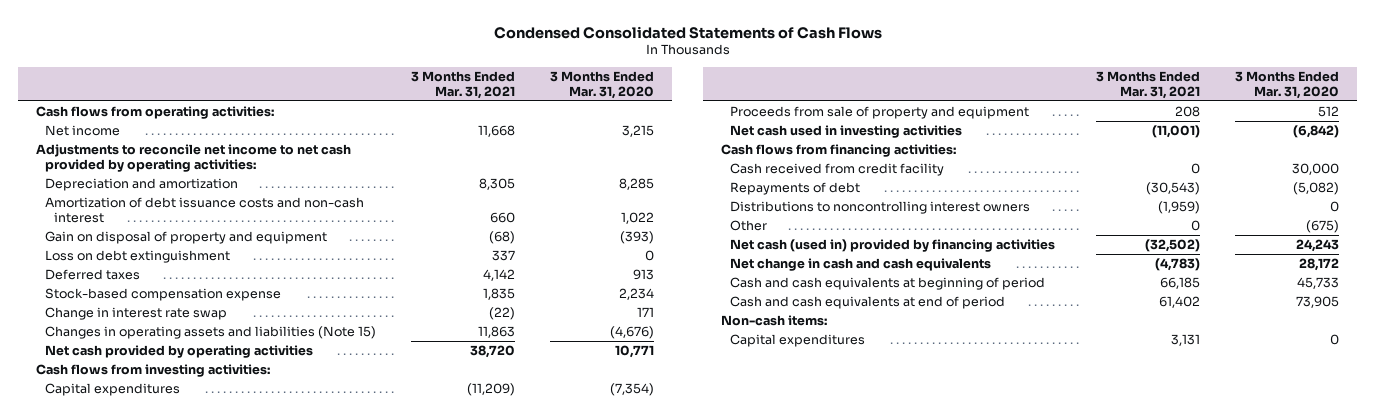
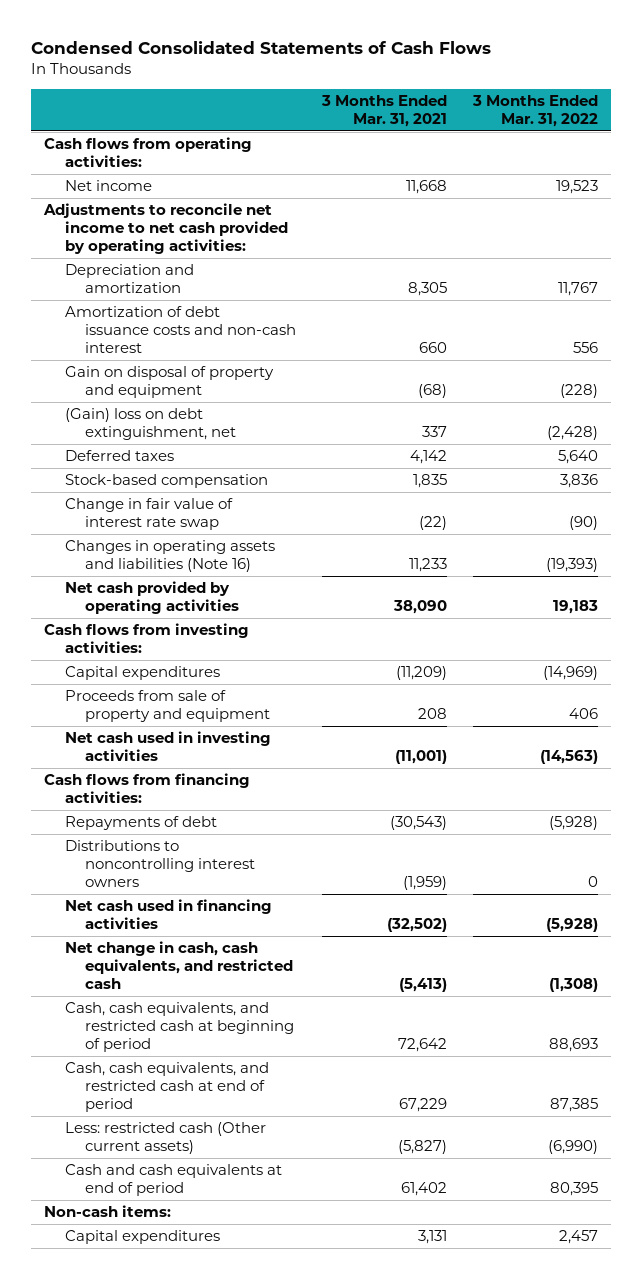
[550,71,655,99] 3 Months Ended Mar. 31, 2020 -> none
none -> [472,94,599,128] 3 Months Ended Mar. 31, 2022
[44,250,230,264] Loss on debt extinguishment -> [64,408,237,441] (Gain) loss on debt extinguishment, net
[44,288,281,302] Stock-based compensation expense -> [64,474,268,489] Stock-based compensation
[44,307,227,321] Change in interest rate swap -> [64,498,233,531] Change in fair value of interest rate swap
[44,326,376,340] Changes in operating assets and liabilities (Note 15) -> [64,540,275,573] Changes in operating assets and liabilities (Note 16)
[478,326,516,339] 11,863 -> [409,558,448,573] 11,233
[470,345,516,359] 38,720 -> [393,600,448,615] 38,090
[729,163,944,177] Cash received from credit facility -> none
[729,220,767,232] Other -> none
[729,239,1055,253] Net cash (used in) provided by financing activities -> [64,899,272,930] Net cash used in financing activities
[729,258,991,272] Net change in cash and cash equivalents -> [64,941,294,990] Net change in cash, cash equivalents, and restricted cash
[1155,258,1201,272] (4,783) -> [399,978,448,993] (5,413)
[729,277,1045,291] Cash and cash equivalents at beginning of period -> [64,1002,295,1053] Cash, cash equivalents, and restricted cash at beginning of period
[1160,277,1201,290] 66,185 -> [398,1038,448,1053] 72,642
none -> [64,1062,269,1113] Cash, cash equivalents, and restricted cash at end of period
none -> [64,1122,266,1155] Less: restricted cash (Other current assets)

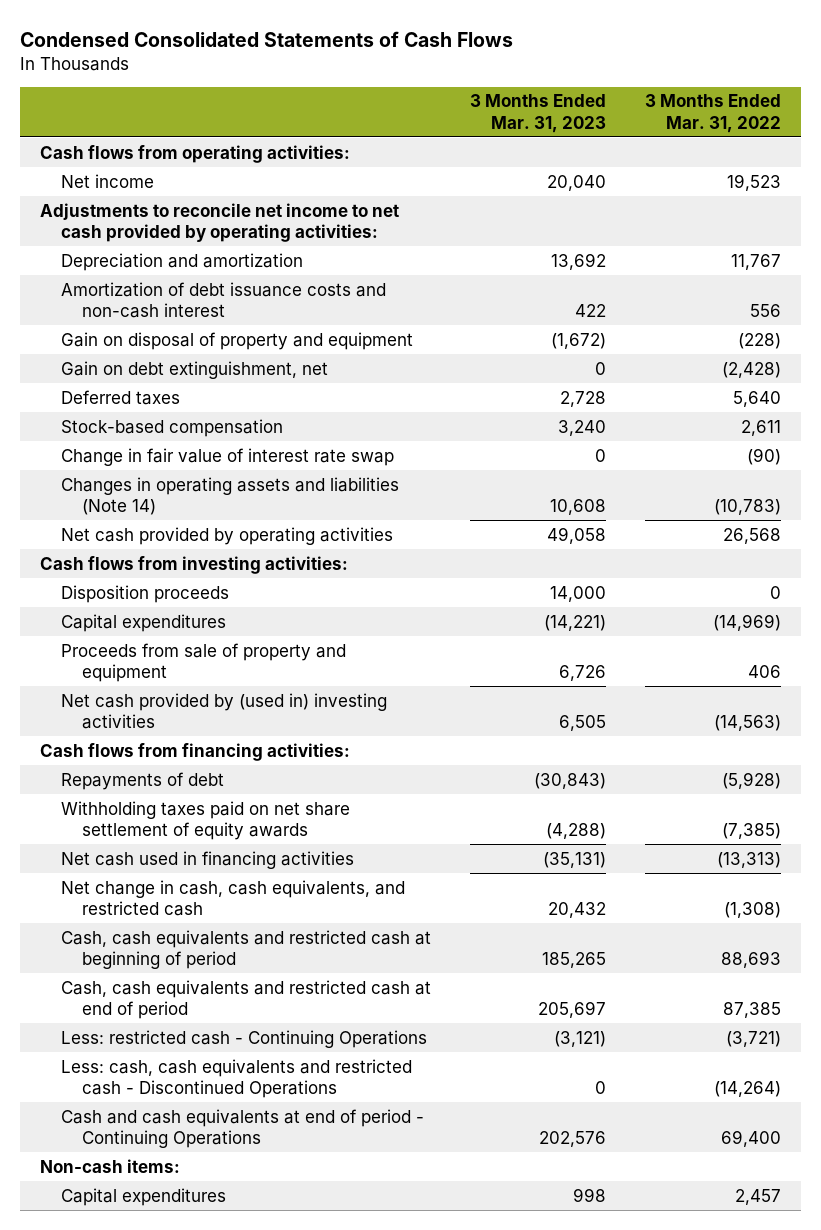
[321,94,448,128] 3 Months Ended Mar. 31, 2021 -> none
none -> [470,94,607,133] 3 Months Ended Mar. 31, 2023
[64,408,237,441] (Gain) loss on debt extinguishment, net -> [61,360,329,379] Gain on debt extinguishment, net
[560,474,599,489] 3,836 -> [741,419,782,436] 2,611
[64,540,275,573] Changes in operating assets and liabilities (Note 16) -> [61,476,400,515] Changes in operating assets and liabilities (Note 14)
[546,558,599,573] (19,393) -> [714,498,782,515] (10,783)
[553,600,599,615] 19,183 -> [723,527,782,544] 26,568
none -> [61,584,230,603] Disposition proceeds
[64,731,271,762] Net cash used in investing activities -> [61,692,388,729] Net cash provided by (used in) investing activities
[64,840,256,888] Distributions to noncontrolling interest owners -> none
none -> [61,800,351,840] Withholding taxes paid on net share settlement of equity awards
[546,918,599,933] (5,928) -> [717,851,782,868] (13,313)
[64,1122,266,1155] Less: restricted cash (Other current assets) -> none
[64,1002,295,1053] Cash, cash equivalents, and restricted cash at beginning of period -> [61,929,432,969] Cash, cash equivalents and restricted cash at beginning of period
[64,1062,269,1113] Cash, cash equivalents, and restricted cash at end of period -> [61,979,432,1019] Cash, cash equivalents and restricted cash at end of period
none -> [61,1029,428,1048] Less: restricted cash - Continuing Operations
none -> [61,1058,413,1098] Less: cash, cash equivalents and restricted cash - Discontinued Operations
[64,1164,282,1197] Cash and cash equivalents at end of period -> [61,1108,425,1148] Cash and cash equivalents at end of period - Continuing Operations
[550,1182,599,1197] 80,395 -> [721,1129,782,1147] 69,400

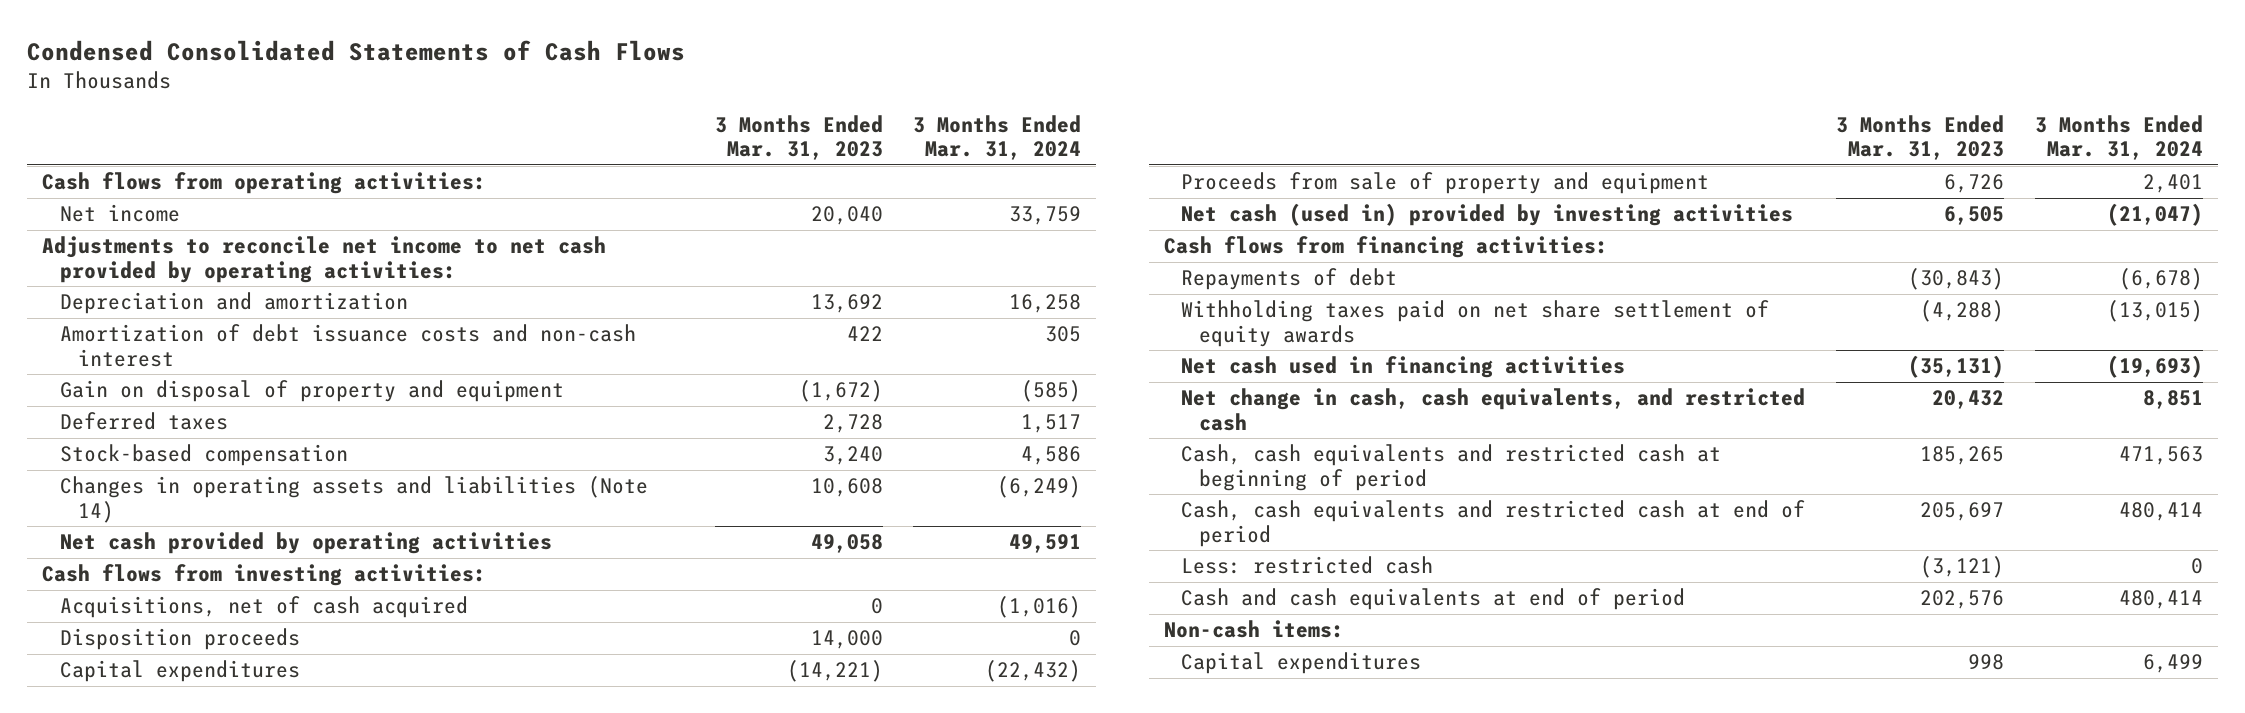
[645,94,782,133] 3 Months Ended Mar. 31, 2022 -> none
none -> [913,114,1082,161] 3 Months Ended Mar. 31, 2024
[61,360,329,379] Gain on debt extinguishment, net -> none
[61,447,395,466] Change in fair value of interest rate swap -> none
none -> [59,596,468,619] Acquisitions, net of cash acquired
[61,692,388,729] Net cash provided by (used in) investing activities -> [1181,203,1794,227] Net cash (used in) provided by investing activities
[61,1058,413,1098] Less: cash, cash equivalents and restricted cash - Discontinued Operations -> none
[61,1029,428,1048] Less: restricted cash - Continuing Operations -> [1181,556,1434,575] Less: restricted cash
[61,1108,425,1148] Cash and cash equivalents at end of period - Continuing Operations -> [1181,588,1686,611] Cash and cash equivalents at end of period

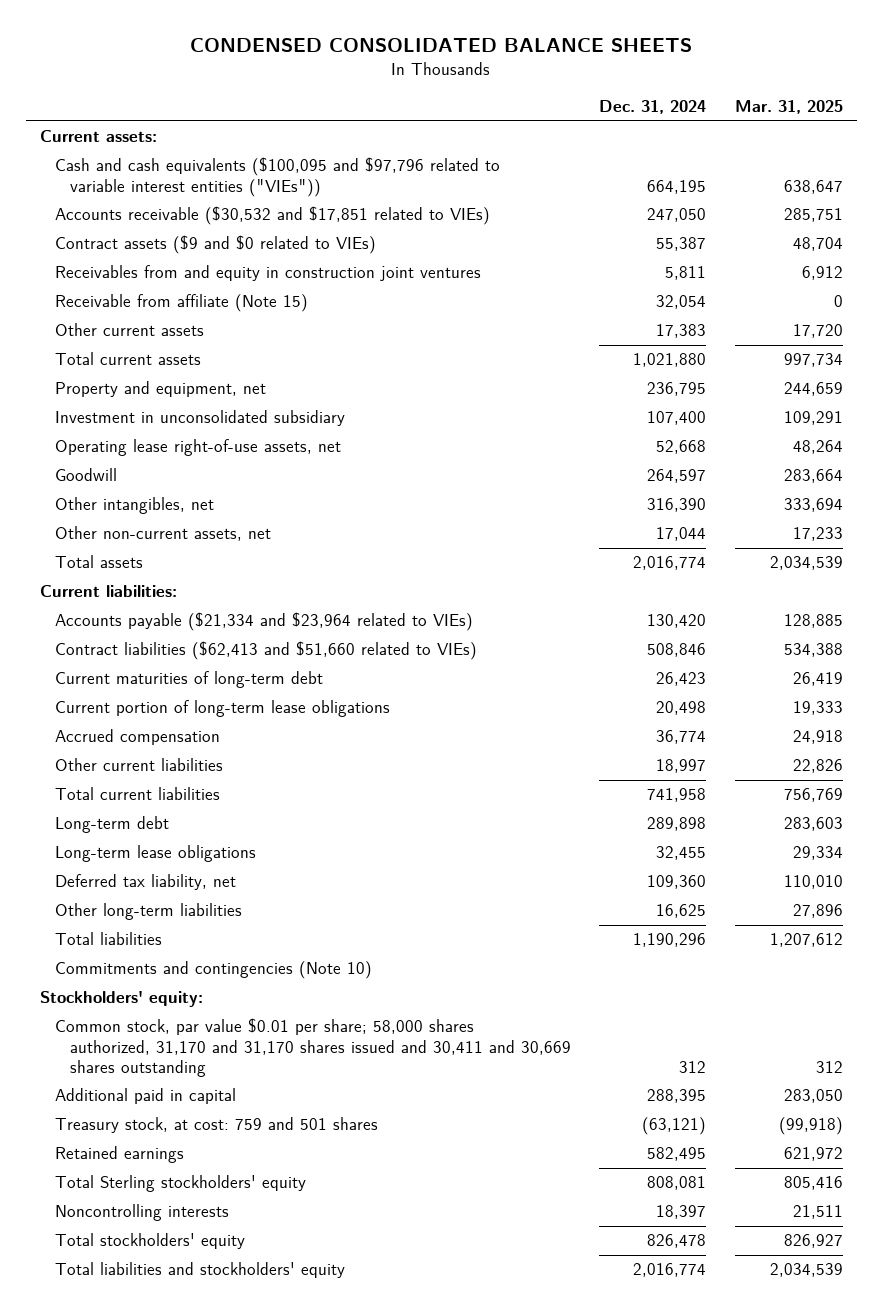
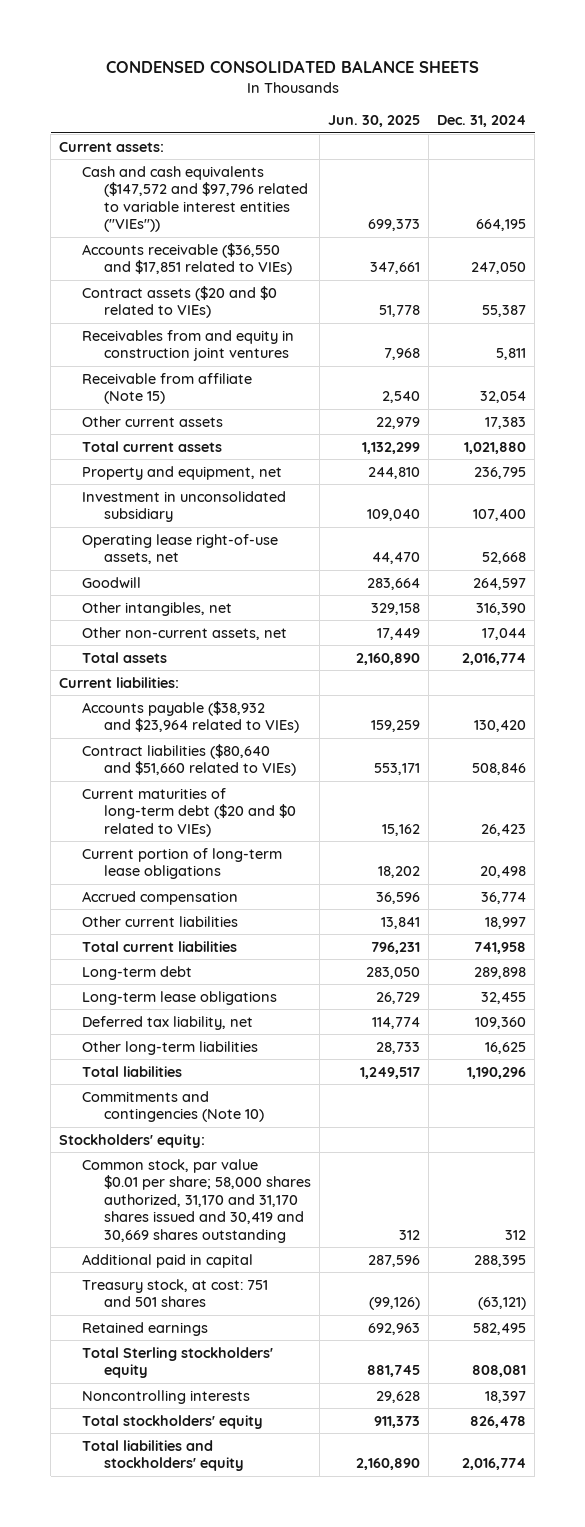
[734,100,843,115] Mar. 31, 2025 -> none
none -> [328,114,421,127] Jun. 30, 2025
[54,157,500,197] Cash and cash equivalents ($100,095 and $97,796 related to variable interest entities ("VIEs")) -> [81,165,309,233] Cash and cash equivalents ($147,572 and $97,796 related to variable interest entities ("VIEs"))
[54,206,490,226] Accounts receivable ($30,532 and $17,851 related to VIEs) -> [81,242,293,276] Accounts receivable ($36,550 and $17,851 related to VIEs)
[54,235,376,255] Contract assets ($9 and $0 related to VIEs) -> [81,285,277,319] Contract assets ($20 and $0 related to VIEs)
[54,612,473,632] Accounts payable ($21,334 and $23,964 related to VIEs) -> [81,700,300,734] Accounts payable ($38,932 and $23,964 related to VIEs)
[54,641,477,661] Contract liabilities ($62,413 and $51,660 related to VIEs) -> [81,743,297,777] Contract liabilities ($80,640 and $51,660 related to VIEs)
[54,671,323,689] Current maturities of long-term debt -> [81,787,297,837] Current maturities of long-term debt ($20 and $0 related to VIEs)
[54,1018,572,1077] Common stock, par value $0.01 per share; 58,000 shares authorized, 31,170 and 31,170 shares issued and 30,411 and 30,669 shares outstanding -> [81,1158,312,1243] Common stock, par value $0.01 per share; 58,000 shares authorized, 31,170 and 31,170 shares issued and 30,419 and 30,669 shares outstanding
[54,1117,378,1134] Treasury stock, at cost: 759 and 501 shares -> [81,1278,268,1308] Treasury stock, at cost: 751 and 501 shares

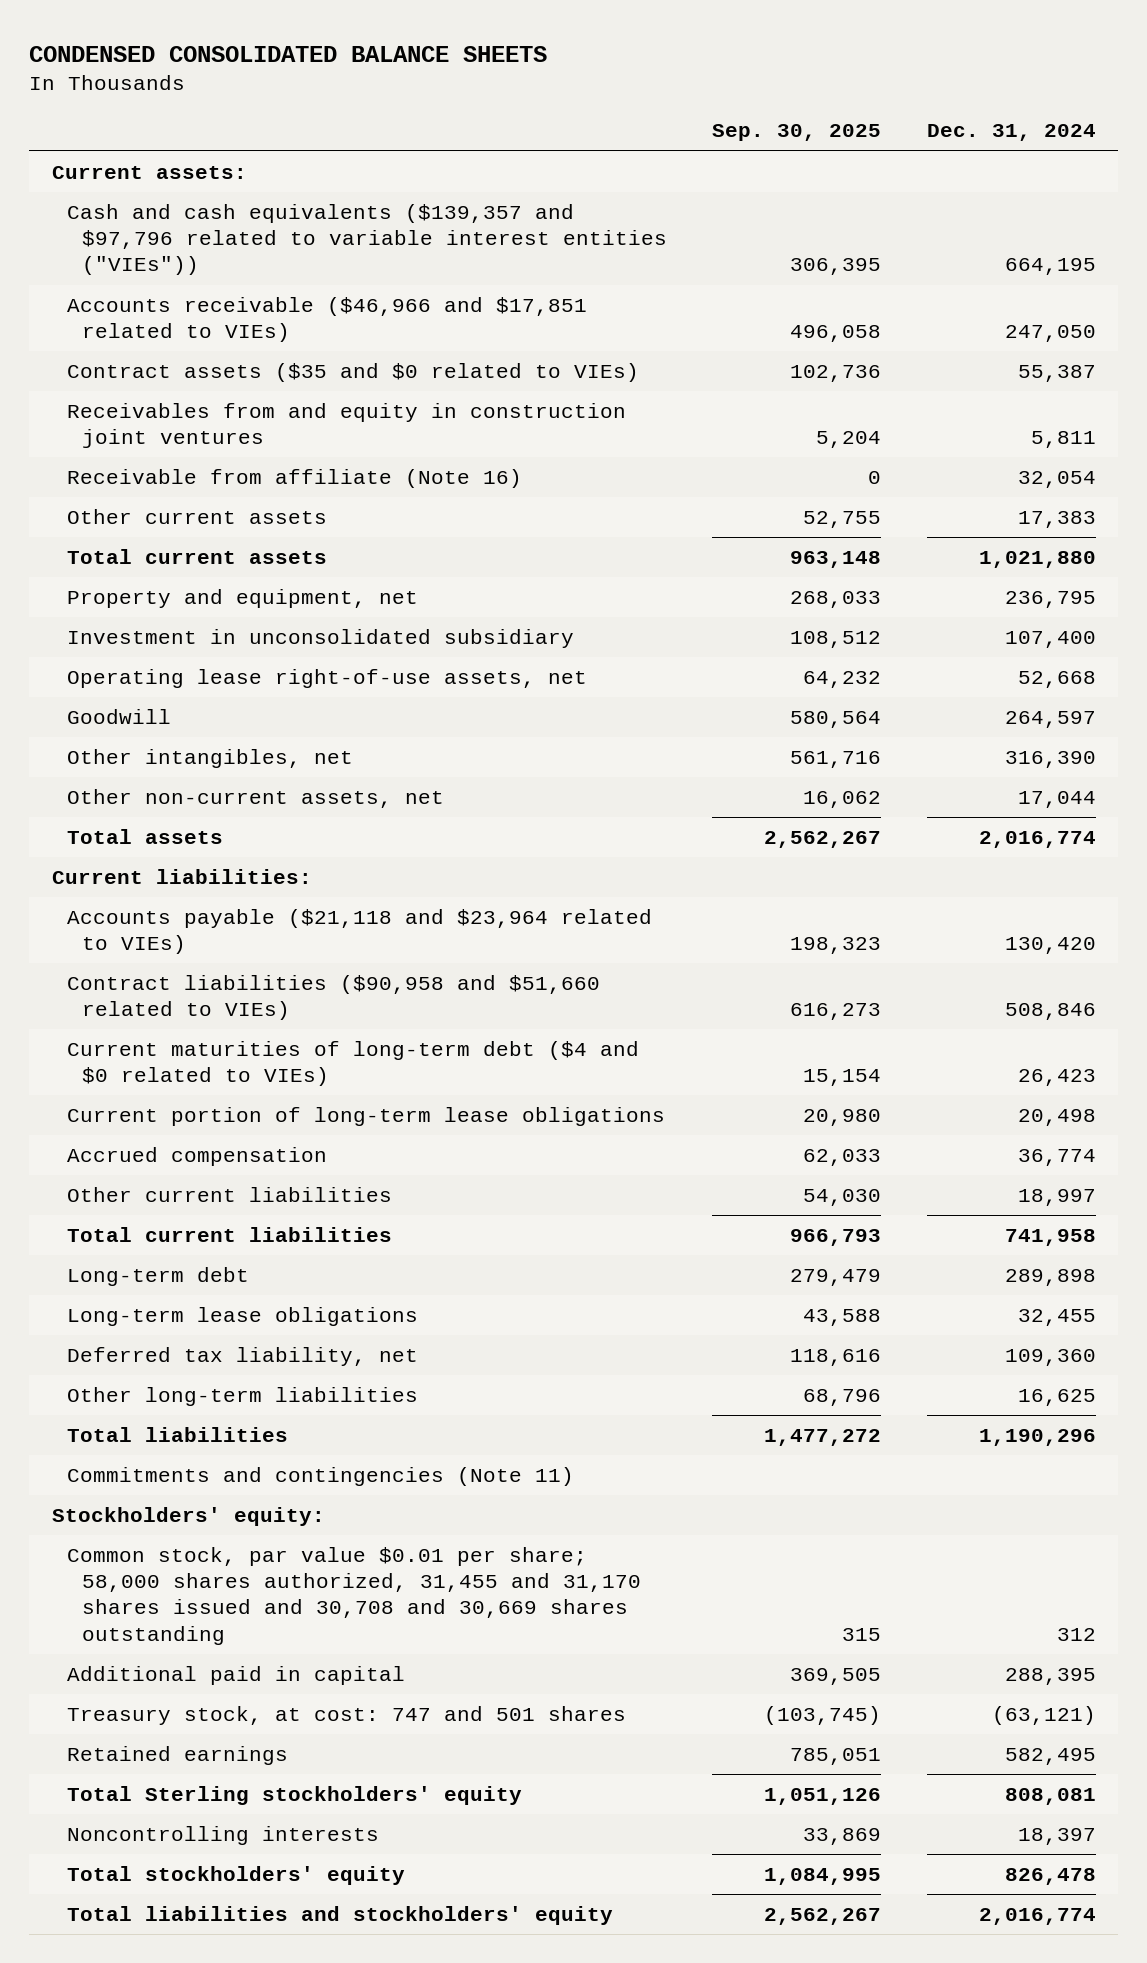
[328,114,421,127] Jun. 30, 2025 -> none
none -> [712,124,882,142] Sep. 30, 2025
[81,165,309,233] Cash and cash equivalents ($147,572 and $97,796 related to variable interest entities ("VIEs")) -> [66,203,667,276] Cash and cash equivalents ($139,357 and $97,796 related to variable interest entities ("VIEs"))
[81,242,293,276] Accounts receivable ($36,550 and $17,851 related to VIEs) -> [66,296,587,343] Accounts receivable ($46,966 and $17,851 related to VIEs)
[81,285,277,319] Contract assets ($20 and $0 related to VIEs) -> [66,362,639,382] Contract assets ($35 and $0 related to VIEs)
[81,372,252,405] Receivable from affiliate (Note 15) -> [66,468,522,488] Receivable from affiliate (Note 16)
[81,700,300,734] Accounts payable ($38,932 and $23,964 related to VIEs) -> [66,908,652,955] Accounts payable ($21,118 and $23,964 related to VIEs)
[81,743,297,777] Contract liabilities ($80,640 and $51,660 related to VIEs) -> [66,974,600,1021] Contract liabilities ($90,958 and $51,660 related to VIEs)
[81,787,297,837] Current maturities of long-term debt ($20 and $0 related to VIEs) -> [66,1040,639,1087] Current maturities of long-term debt ($4 and $0 related to VIEs)
[81,1090,265,1123] Commitments and contingencies (Note 10) -> [66,1466,574,1486] Commitments and contingencies (Note 11)
[81,1158,312,1243] Common stock, par value $0.01 per share; 58,000 shares authorized, 31,170 and 31,170 shares issued and 30,419 and 30,669 shares outstanding -> [66,1546,641,1645] Common stock, par value $0.01 per share; 58,000 shares authorized, 31,455 and 31,170 shares issued and 30,708 and 30,669 shares outstanding
[81,1278,268,1308] Treasury stock, at cost: 751 and 501 shares -> [66,1705,626,1725] Treasury stock, at cost: 747 and 501 shares

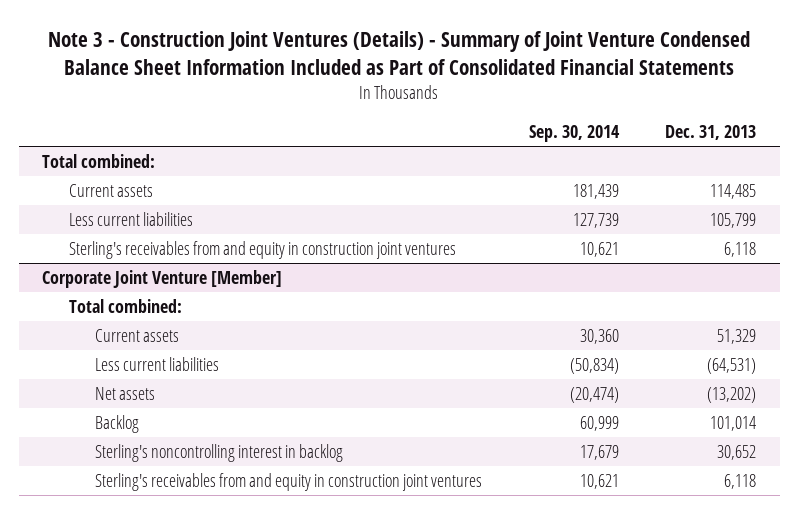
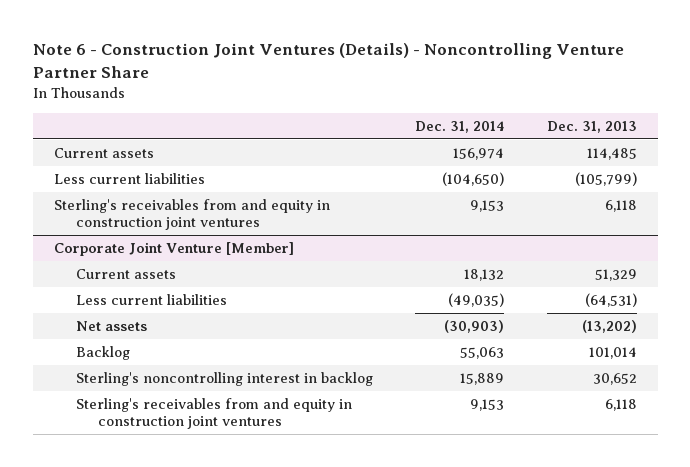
[48,30,751,75] Note 3 - Construction Joint Ventures (Details) - Summary of Joint Venture Condensed Balance Sheet Information Included as Part of Consolidated Financial Statements -> [32,43,624,79] Note 6 - Construction Joint Ventures (Details) - Noncontrolling Venture Partner Share
[528,125,620,143] Sep. 30, 2014 -> none
none -> [415,120,505,133] Dec. 31, 2014
[41,153,155,168] Total combined: -> none
[710,212,757,228] 105,799 -> [574,172,637,187] (105,799)
[68,298,182,313] Total combined: -> none

